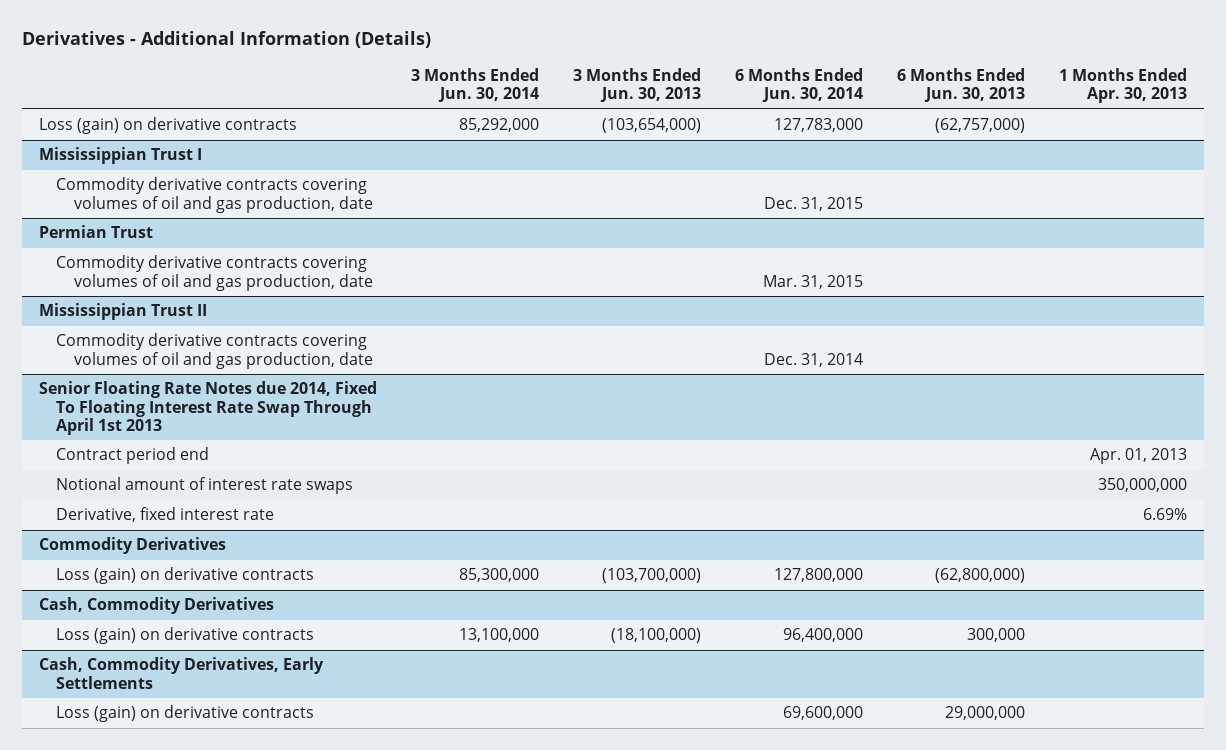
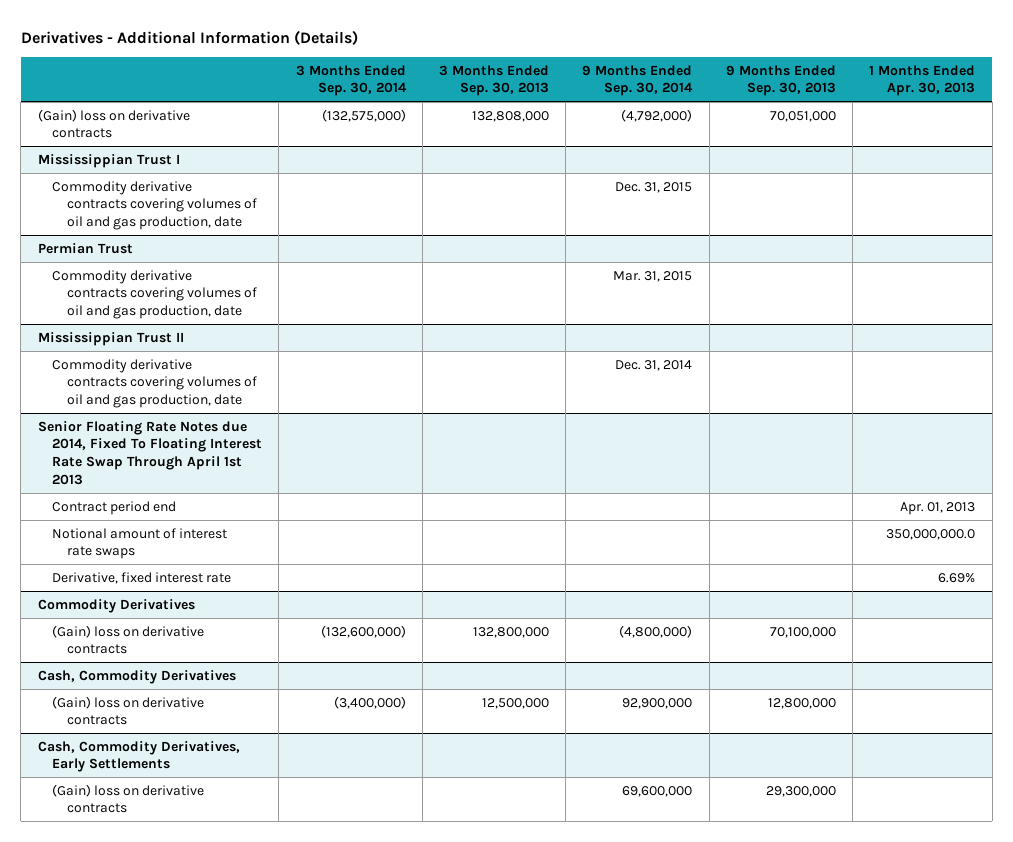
[410,68,539,103] 3 Months Ended Jun. 30, 2014 -> none
[572,68,701,103] 3 Months Ended Jun. 30, 2013 -> none
[734,68,863,103] 6 Months Ended Jun. 30, 2014 -> none
[897,68,1026,103] 6 Months Ended Jun. 30, 2013 -> none
none -> [295,64,407,97] 3 Months Ended Sep. 30, 2014
none -> [439,64,550,97] 3 Months Ended Sep. 30, 2013
none -> [582,64,694,97] 9 Months Ended Sep. 30, 2014
none -> [725,64,836,97] 9 Months Ended Sep. 30, 2013
[38,117,297,135] Loss (gain) on derivative contracts -> [37,108,190,139] (Gain) loss on derivative contracts
[1098,478,1188,493] 350,000,000 -> [886,528,976,540] 350,000,000.0
[56,567,315,585] Loss (gain) on derivative contracts -> [52,624,205,655] (Gain) loss on derivative contracts
[56,627,315,645] Loss (gain) on derivative contracts -> [52,695,205,726] (Gain) loss on derivative contracts
[56,705,315,723] Loss (gain) on derivative contracts -> [52,783,205,814] (Gain) loss on derivative contracts

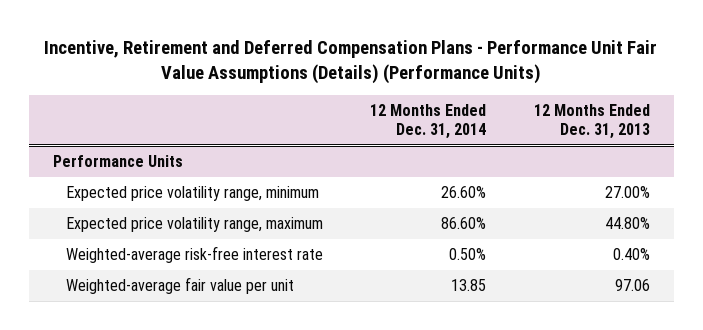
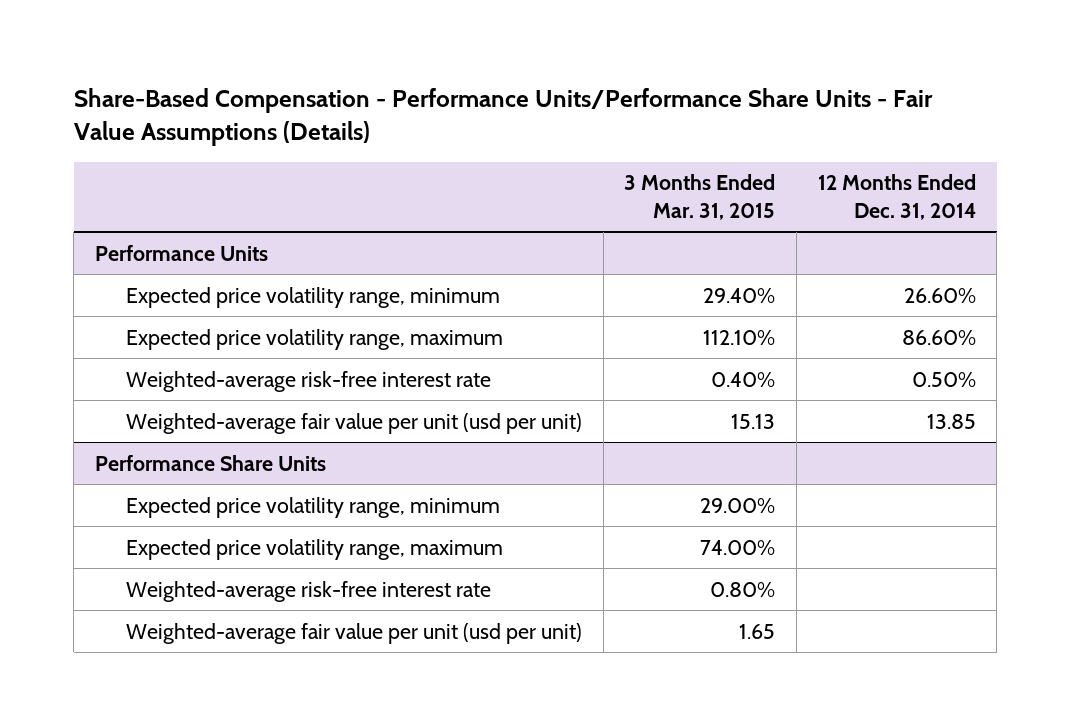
[44,39,658,84] Incentive, Retirement and Deferred Compensation Plans - Performance Unit Fair Value Assumptions (Details) (Performance Units) -> [73,88,933,147] Share-Based Compensation - Performance Units/Performance Share Units - Fair Value Assumptions (Details)
[533,103,650,139] 12 Months Ended Dec. 31, 2013 -> none
none -> [624,174,776,220] 3 Months Ended Mar. 31, 2015
[65,277,294,295] Weighted-average fair value per unit -> [126,412,583,434] Weighted-average fair value per unit (usd per unit)
none -> [94,454,326,471] Performance Share Units
none -> [126,496,501,518] Expected price volatility range, minimum
none -> [126,538,504,560] Expected price volatility range, maximum
none -> [126,580,492,602] Weighted-average risk-free interest rate
none -> [126,622,583,644] Weighted-average fair value per unit (usd per unit)

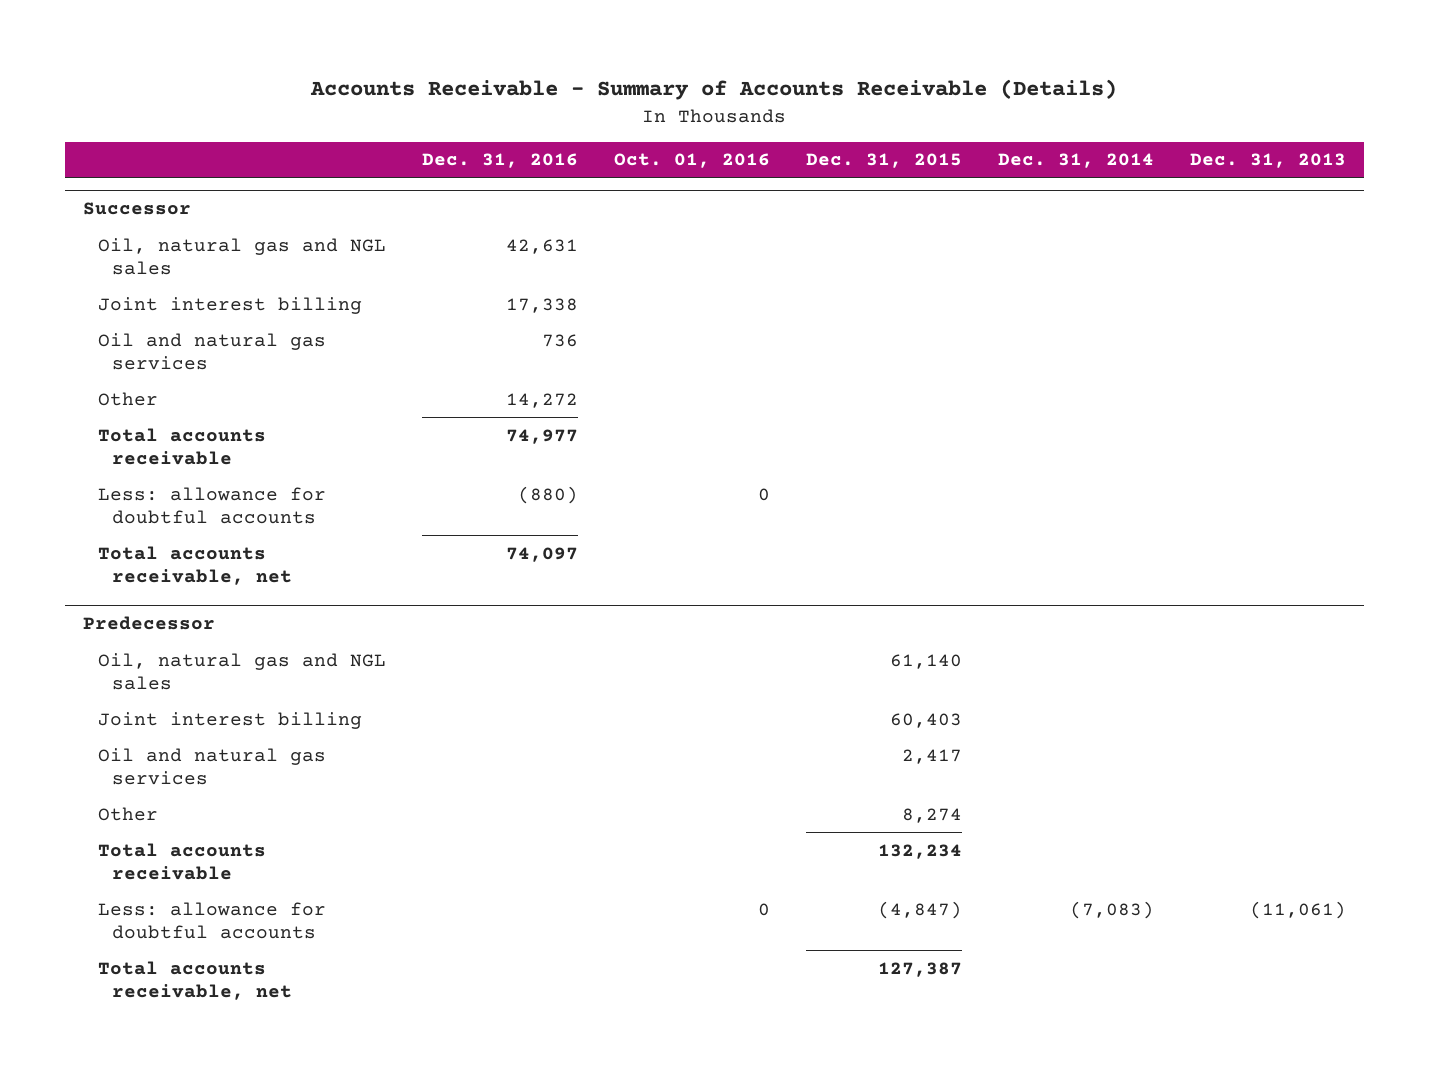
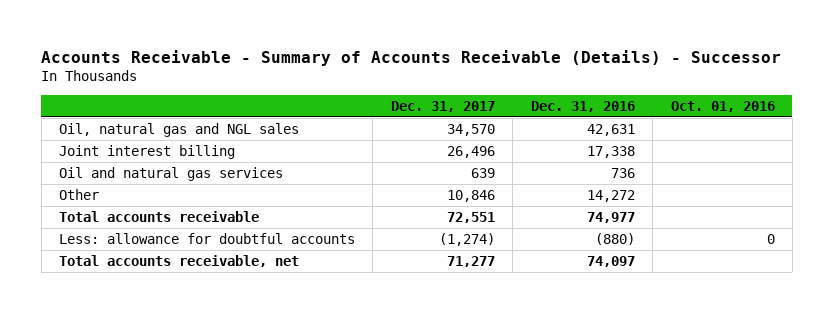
[310,79,1118,101] Accounts Receivable - Summary of Accounts Receivable (Details) -> [41,49,782,66] Accounts Receivable - Summary of Accounts Receivable (Details) - Successor
[805,153,962,169] Dec. 31, 2015 -> none
[997,153,1154,169] Dec. 31, 2014 -> none
[1189,153,1346,169] Dec. 31, 2013 -> none
none -> [390,100,495,112] Dec. 31, 2017
[82,202,191,216] Successor -> none
[82,616,215,631] Predecessor -> none
[97,652,386,691] Oil, natural gas and NGL sales -> none
[97,711,362,729] Joint interest billing -> none
[97,747,326,786] Oil and natural gas services -> none
[97,806,158,821] Other -> none
[97,842,266,881] Total accounts receivable -> none
[97,901,326,940] Less: allowance for doubtful accounts -> none
[97,960,293,1001] Total accounts receivable, net -> none

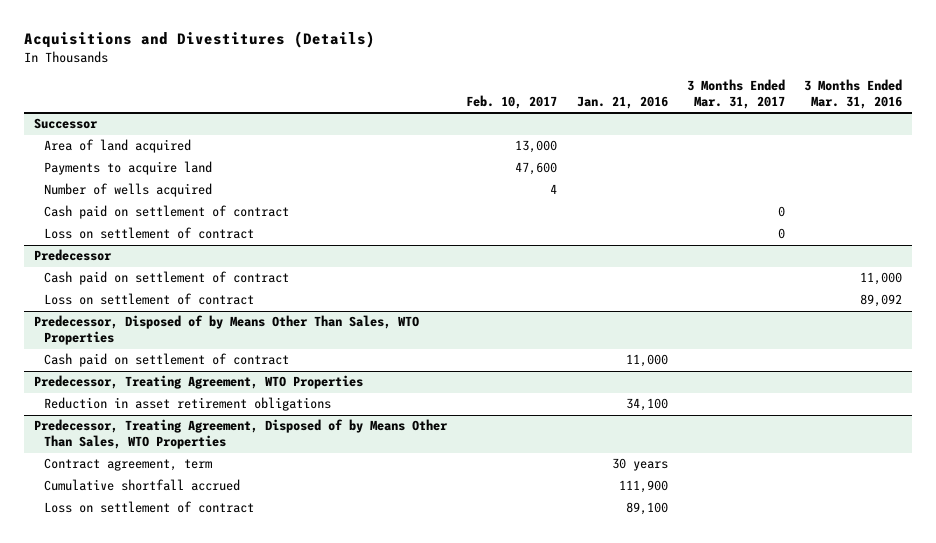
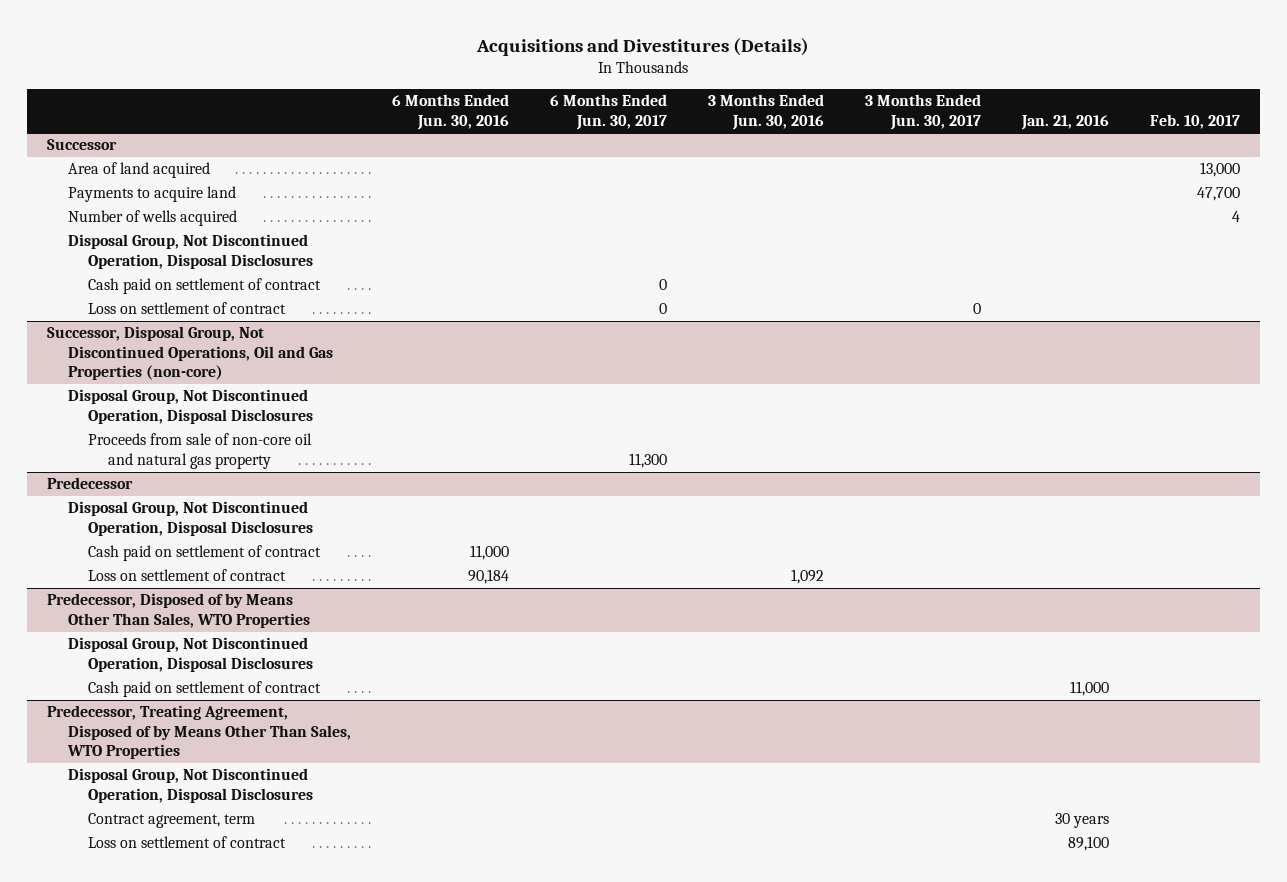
[686,79,785,109] 3 Months Ended Mar. 31, 2017 -> none
[804,79,903,109] 3 Months Ended Mar. 31, 2016 -> none
none -> [391,94,509,130] 6 Months Ended Jun. 30, 2016
none -> [549,94,667,130] 6 Months Ended Jun. 30, 2017
none -> [707,94,824,130] 3 Months Ended Jun. 30, 2016
none -> [864,94,981,130] 3 Months Ended Jun. 30, 2017
[515,162,558,176] 47,600 -> [1196,187,1240,202] 47,700
none -> [67,234,314,269] Disposal Group, Not Discontinued Operation, Disposal Disclosures
none -> [47,326,333,381] Successor, Disposal Group, Not Discontinued Operations, Oil and Gas Properties (non-core)
none -> [67,389,314,424] Disposal Group, Not Discontinued Operation, Disposal Disclosures
none -> [88,433,313,469] Proceeds from sale of non-core oil and natural gas property
none -> [67,501,314,536] Disposal Group, Not Discontinued Operation, Disposal Disclosures
none -> [67,637,314,672] Disposal Group, Not Discontinued Operation, Disposal Disclosures
[33,375,363,390] Predecessor, Treating Agreement, WTO Properties -> none
[44,397,332,412] Reduction in asset retirement obligations -> none
none -> [67,768,314,803] Disposal Group, Not Discontinued Operation, Disposal Disclosures
[44,479,241,492] Cumulative shortfall accrued -> none

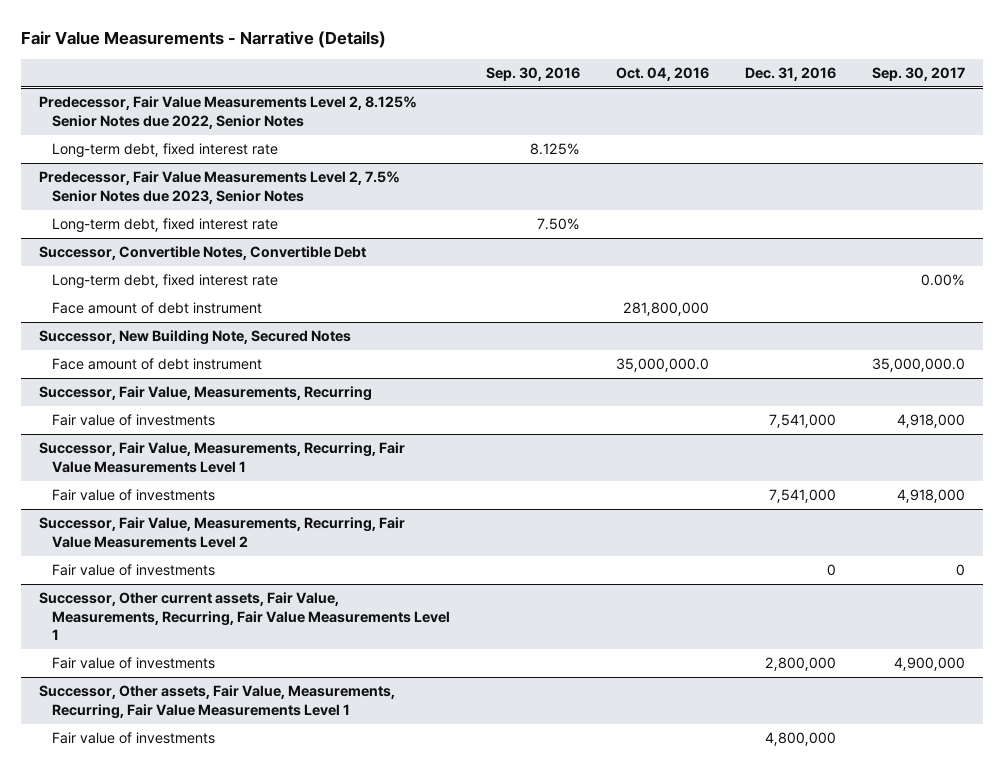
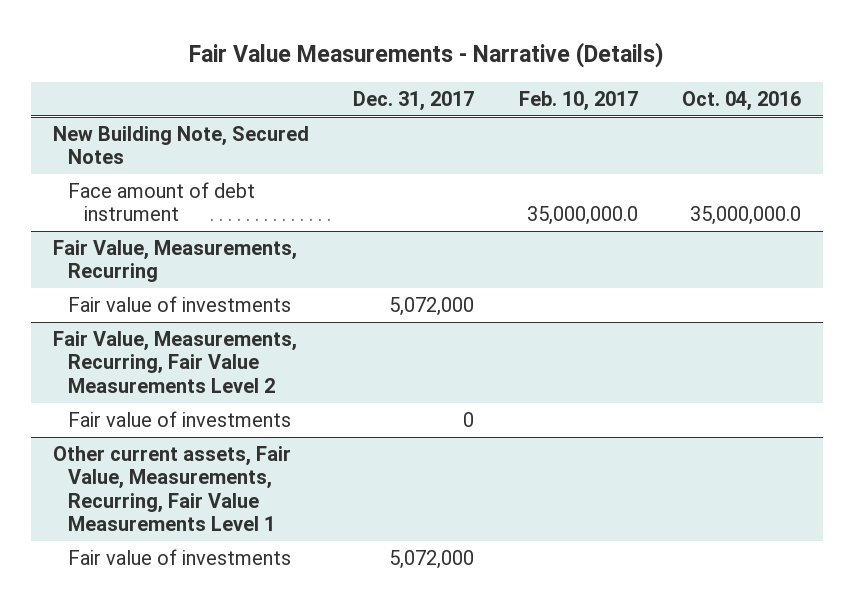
[486,66,581,81] Sep. 30, 2016 -> none
[745,66,837,81] Dec. 31, 2016 -> none
[872,66,966,81] Sep. 30, 2017 -> none
none -> [353,90,475,111] Dec. 31, 2017
none -> [518,90,638,111] Feb. 10, 2017
[39,96,418,129] Predecessor, Fair Value Measurements Level 2, 8.125% Senior Notes due 2022, Senior Notes -> none
[52,143,279,159] Long-term debt, fixed interest rate -> none
[39,171,401,204] Predecessor, Fair Value Measurements Level 2, 7.5% Senior Notes due 2023, Senior Notes -> none
[52,218,279,234] Long-term debt, fixed interest rate -> none
[39,246,367,261] Successor, Convertible Notes, Convertible Debt -> none
[52,274,279,290] Long-term debt, fixed interest rate -> none
[52,302,263,315] Face amount of debt instrument -> none
[39,330,352,346] Successor, New Building Note, Secured Notes -> [53,126,310,165] New Building Note, Secured Notes
[39,386,373,402] Successor, Fair Value, Measurements, Recurring -> [53,240,298,283] Fair Value, Measurements, Recurring
[39,442,406,473] Successor, Fair Value, Measurements, Recurring, Fair Value Measurements Level 1 -> none
[52,489,216,502] Fair value of investments -> none
[39,517,406,548] Successor, Fair Value, Measurements, Recurring, Fair Value Measurements Level 2 -> [53,331,298,393] Fair Value, Measurements, Recurring, Fair Value Measurements Level 2
[39,592,451,641] Successor, Other current assets, Fair Value, Measurements, Recurring, Fair Value Measurements Level 1 -> [53,446,292,532] Other current assets, Fair Value, Measurements, Recurring, Fair Value Measurements Level 1
[39,685,396,719] Successor, Other assets, Fair Value, Measurements, Recurring, Fair Value Measurements Level 1 -> none
[52,732,216,745] Fair value of investments -> none

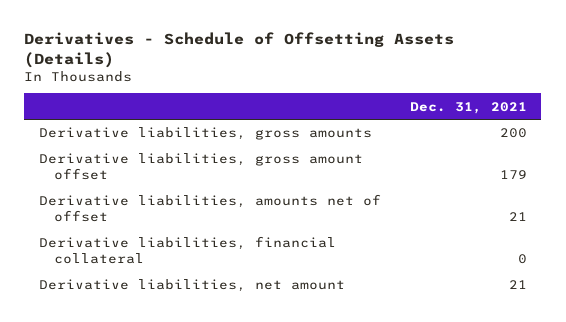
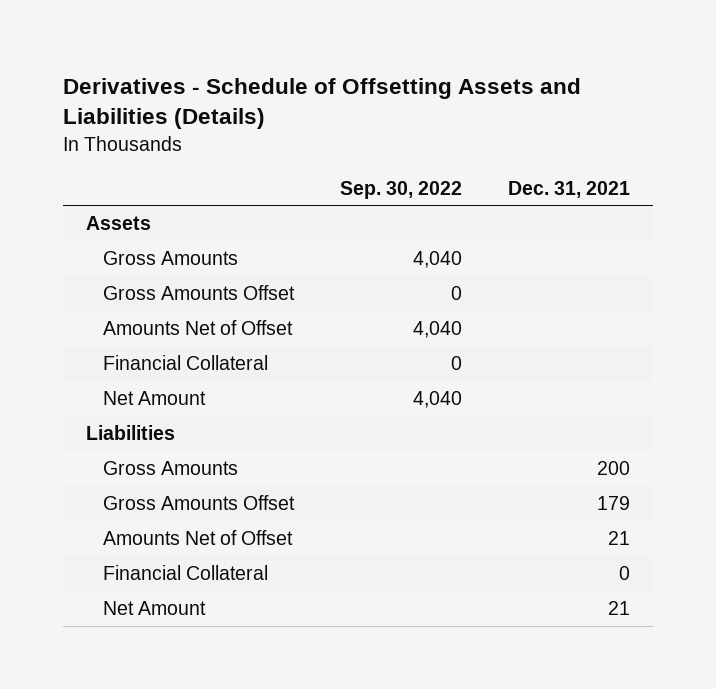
[24,32,455,68] Derivatives - Schedule of Offsetting Assets (Details) -> [63,77,582,130] Derivatives - Schedule of Offsetting Assets and Liabilities (Details)
none -> [339,180,462,199] Sep. 30, 2022
none -> [86,216,152,231] Assets
none -> [102,251,238,266] Gross Amounts
none -> [102,285,295,301] Gross Amounts Offset
none -> [102,320,293,336] Amounts Net of Offset
none -> [102,355,268,371] Financial Collateral
none -> [102,391,206,406] Net Amount
none -> [86,425,176,441] Liabilities
[38,127,372,141] Derivative liabilities, gross amounts -> [102,461,238,476] Gross Amounts
[38,153,363,181] Derivative liabilities, gross amount offset -> [102,495,295,511] Gross Amounts Offset
[38,194,381,223] Derivative liabilities, amounts net of offset -> [102,530,293,546] Amounts Net of Offset
[38,236,336,265] Derivative liabilities, financial collateral -> [102,565,268,581] Financial Collateral
[38,279,345,293] Derivative liabilities, net amount -> [102,601,206,616] Net Amount

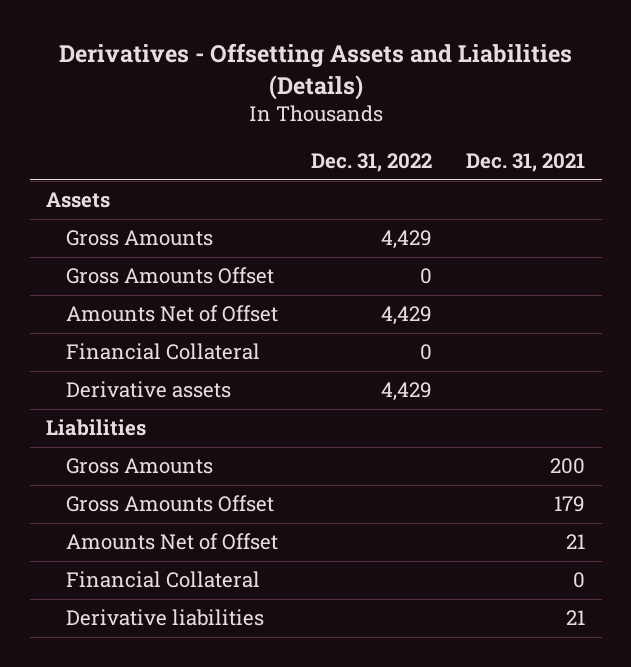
[63,77,582,130] Derivatives - Schedule of Offsetting Assets and Liabilities (Details) -> [58,42,572,100] Derivatives - Offsetting Assets and Liabilities (Details)
[339,180,462,199] Sep. 30, 2022 -> none
none -> [311,153,433,173] Dec. 31, 2022
[102,391,206,406] Net Amount -> [66,381,232,399] Derivative assets
[102,601,206,616] Net Amount -> [66,609,265,627] Derivative liabilities

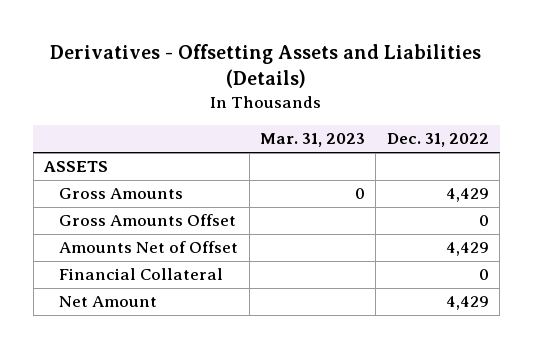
[465,153,585,173] Dec. 31, 2021 -> none
none -> [260,133,366,148] Mar. 31, 2023
[46,192,111,209] Assets -> [42,161,108,173] ASSETS
[46,419,147,437] Liabilities -> none
[66,458,214,475] Gross Amounts -> none
[66,495,275,513] Gross Amounts Offset -> none
[66,533,279,551] Amounts Net of Offset -> none
[66,571,261,589] Financial Collateral -> none
[66,609,265,627] Derivative liabilities -> none
[66,381,232,399] Derivative assets -> [59,296,158,308] Net Amount

